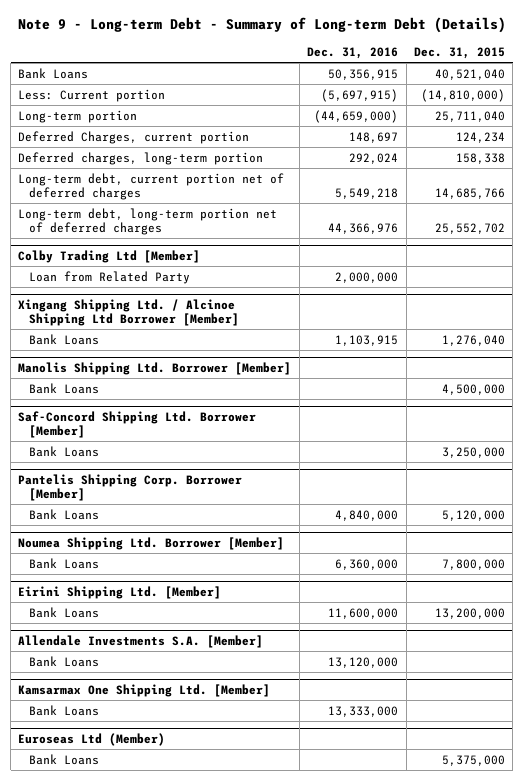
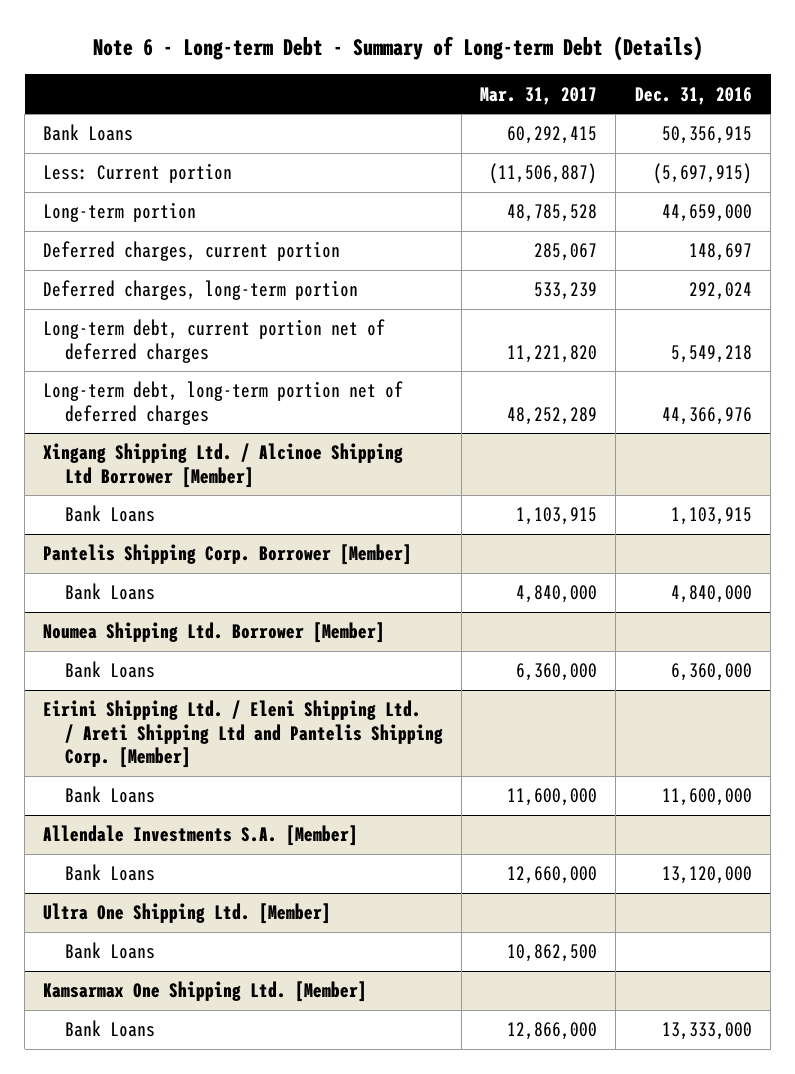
[17,17,506,34] Note 9 - Long-term Debt - Summary of Long-term Debt (Details) -> [92,35,703,61] Note 6 - Long-term Debt - Summary of Long-term Debt (Details)
[413,46,505,59] Dec. 31, 2015 -> none
none -> [480,86,598,105] Mar. 31, 2017
[314,109,399,123] (44,659,000) -> [661,204,752,223] 44,659,000
[18,130,250,144] Deferred Charges, current portion -> [43,241,341,262] Deferred charges, current portion
[18,249,201,263] Colby Trading Ltd [Member] -> none
[29,270,191,284] Loan from Related Party -> none
[18,361,292,375] Manolis Shipping Ltd. Borrower [Member] -> none
[29,382,100,394] Bank Loans -> none
[18,410,257,438] Saf-Concord Shipping Ltd. Borrower [Member] -> none
[29,445,100,457] Bank Loans -> none
[18,585,222,599] Eirini Shipping Ltd. [Member] -> none
none -> [43,700,443,769] Eirini Shipping Ltd. / Eleni Shipping Ltd. / Areti Shipping Ltd and Pantelis Shipping Corp. [Member]
none -> [43,903,332,925] Ultra One Shipping Ltd. [Member]
none -> [64,942,155,960] Bank Loans
[18,732,166,746] Euroseas Ltd (Member) -> none
[29,753,100,765] Bank Loans -> none

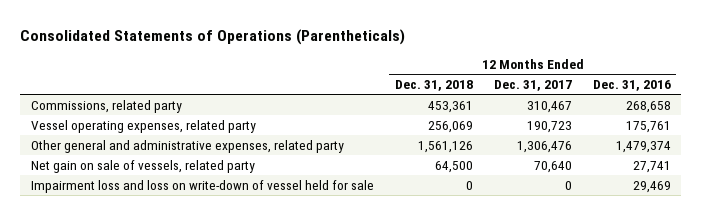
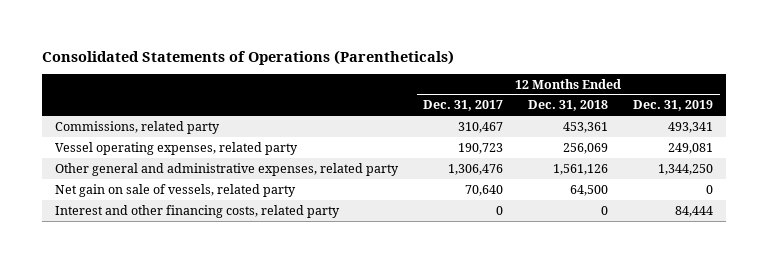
[592,79,671,91] Dec. 31, 2016 -> none
none -> [633,100,714,112] Dec. 31, 2019
[30,179,374,193] Impairment loss and loss on write-down of vessel held for sale -> none
none -> [54,204,340,218] Interest and other financing costs, related party

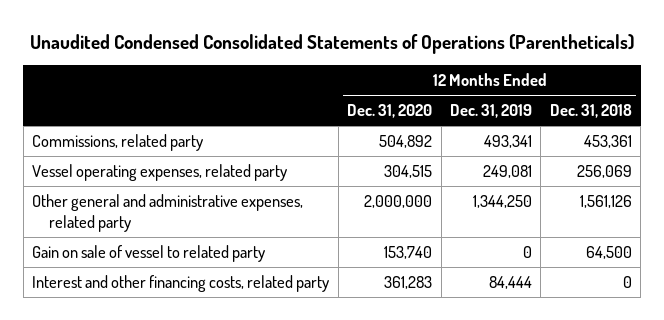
[42,49,455,65] Consolidated Statements of Operations (Parentheticals) -> [30,33,635,54] Unaudited Condensed Consolidated Statements of Operations (Parentheticals)
[423,100,504,112] Dec. 31, 2017 -> none
none -> [347,104,433,119] Dec. 31, 2020
[54,183,296,197] Net gain on sale of vessels, related party -> [32,244,266,262] Gain on sale of vessel to related party

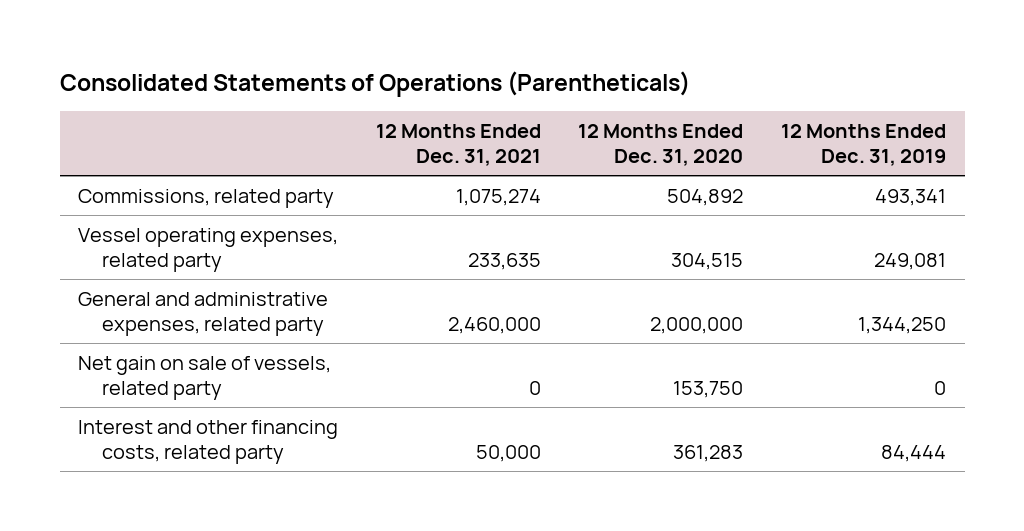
[30,33,635,54] Unaudited Condensed Consolidated Statements of Operations (Parentheticals) -> [59,70,690,97] Consolidated Statements of Operations (Parentheticals)
[549,104,632,119] Dec. 31, 2018 -> none
none -> [375,123,541,166] 12 Months Ended Dec. 31, 2021
[32,193,304,232] Other general and administrative expenses, related party -> [78,291,329,337] General and administrative expenses, related party
[32,244,266,262] Gain on sale of vessel to related party -> [78,355,332,401] Net gain on sale of vessels, related party
[384,245,433,259] 153,740 -> [673,381,744,399] 153,750

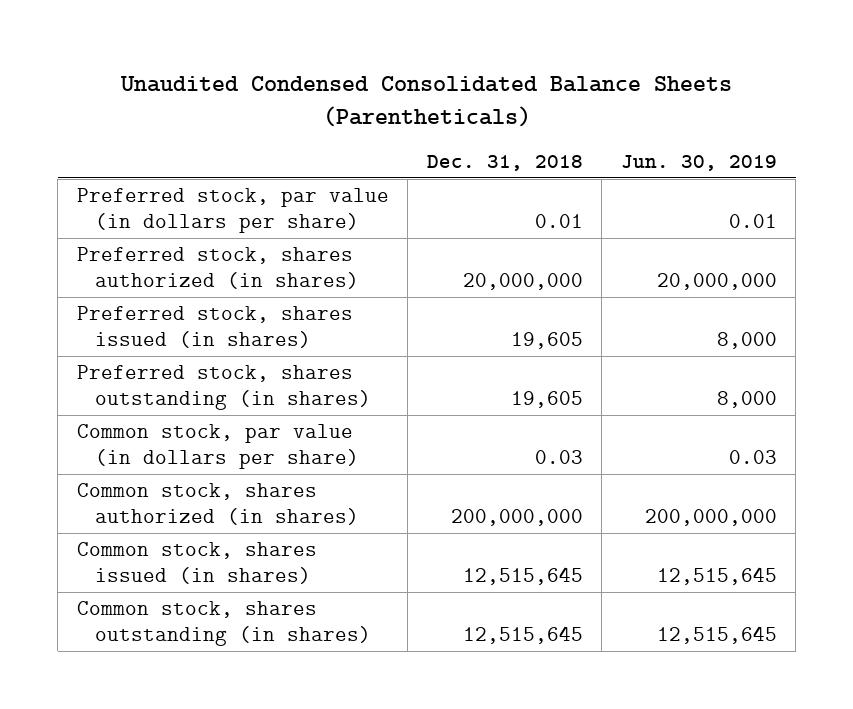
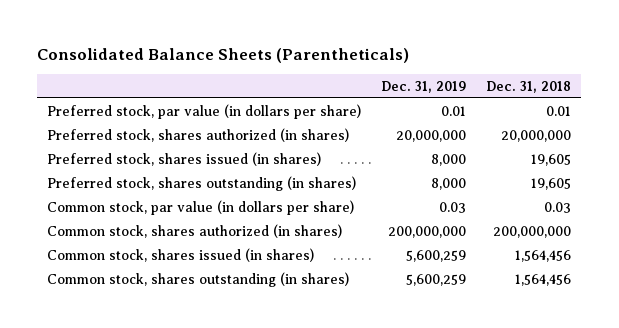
[119,75,732,128] Unaudited Condensed Consolidated Balance Sheets (Parentheticals) -> [37,47,410,63] Consolidated Balance Sheets (Parentheticals)
[620,155,777,172] Jun. 30, 2019 -> none
none -> [381,80,467,93] Dec. 31, 2019
[462,567,583,586] 12,515,645 -> [515,249,572,262] 1,564,456
[462,626,583,645] 12,515,645 -> [515,273,572,286] 1,564,456

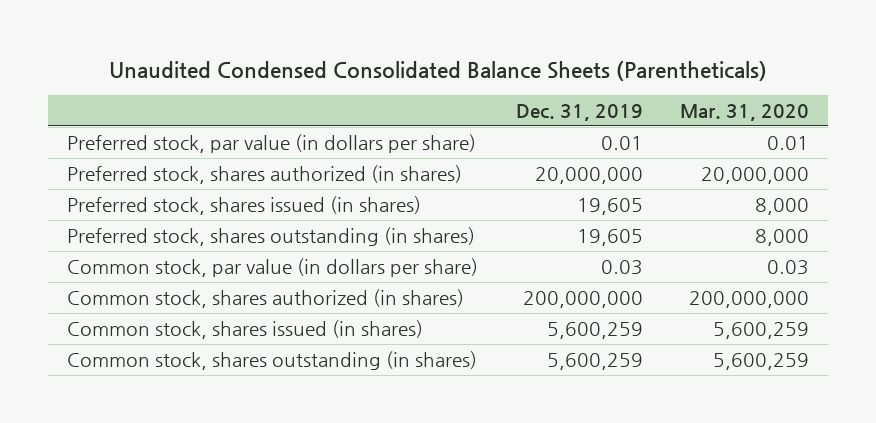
[37,47,410,63] Consolidated Balance Sheets (Parentheticals) -> [109,60,768,81] Unaudited Condensed Consolidated Balance Sheets (Parentheticals)
[486,80,572,93] Dec. 31, 2018 -> none
none -> [680,103,810,121] Mar. 31, 2020
[431,153,467,166] 8,000 -> [576,197,643,215] 19,605
[431,177,467,190] 8,000 -> [576,228,643,246] 19,605

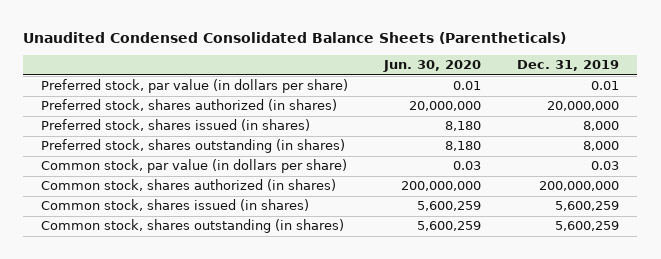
[680,103,810,121] Mar. 31, 2020 -> none
none -> [383,60,482,73] Jun. 30, 2020
[576,197,643,215] 19,605 -> [583,121,620,132] 8,000
[576,228,643,246] 19,605 -> [583,141,620,152] 8,000

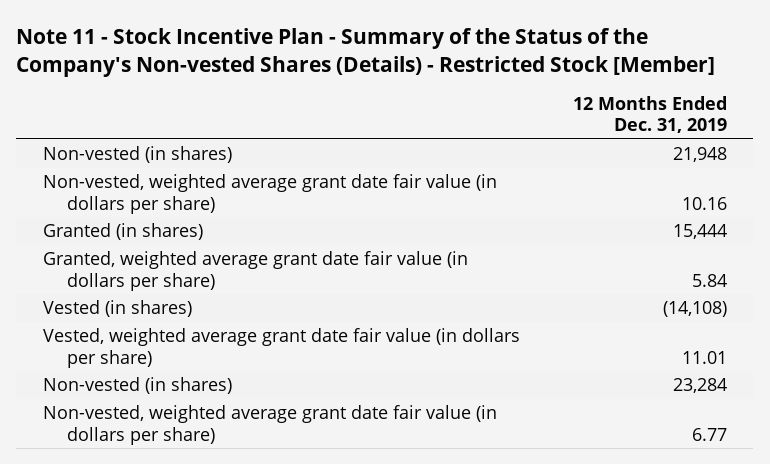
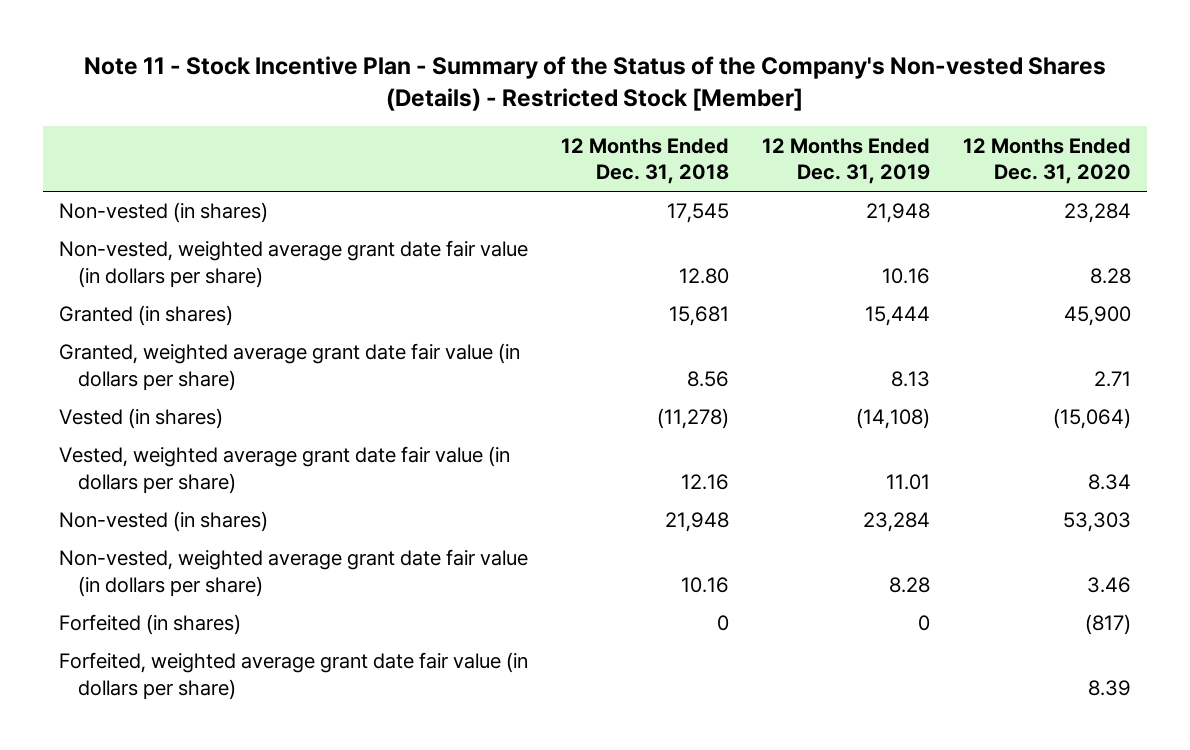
none -> [560,137,729,185] 12 Months Ended Dec. 31, 2018
none -> [962,137,1131,185] 12 Months Ended Dec. 31, 2020
[691,273,727,287] 5.84 -> [890,370,930,387] 8.13
[691,427,727,441] 6.77 -> [888,576,930,593] 8.28
none -> [58,614,241,636] Forfeited (in shares)
none -> [58,652,528,700] Forfeited, weighted average grant date fair value (in dollars per share)

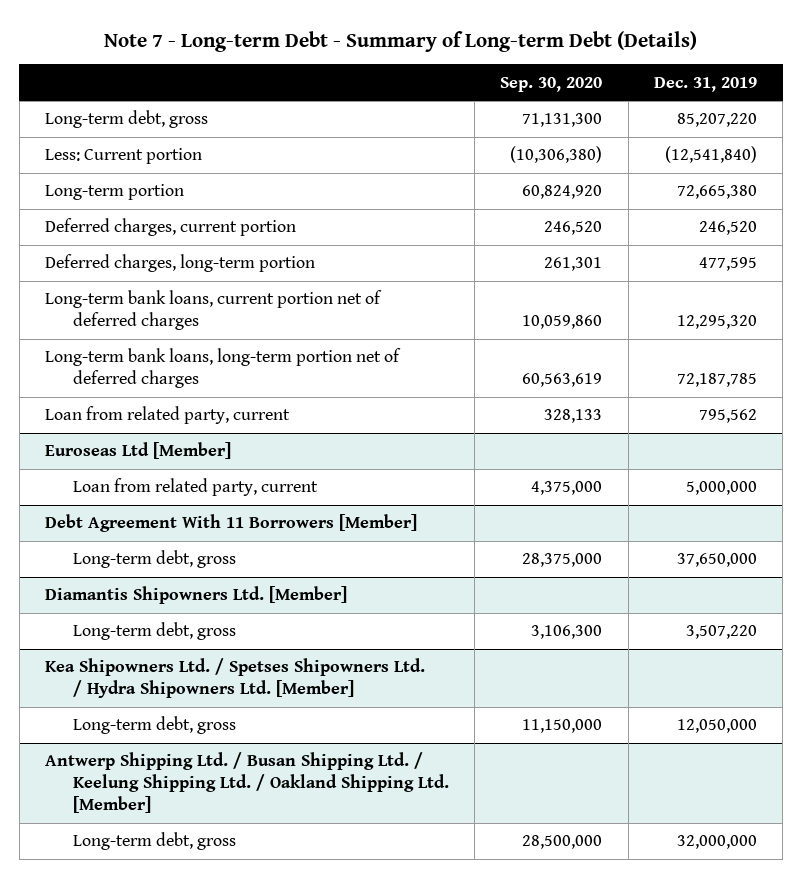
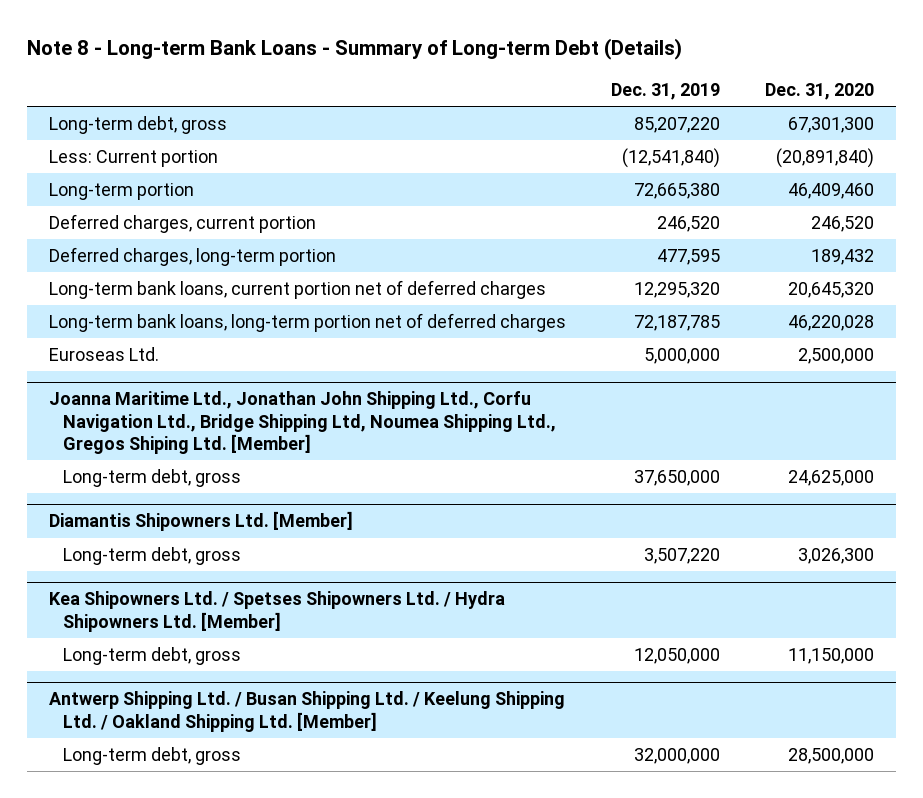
[104,30,698,52] Note 7 - Long-term Debt - Summary of Long-term Debt (Details) -> [27,37,683,60] Note 8 - Long-term Bank Loans - Summary of Long-term Debt (Details)
[500,76,603,92] Sep. 30, 2020 -> none
none -> [764,82,874,100] Dec. 31, 2020
[44,406,290,425] Loan from related party, current -> none
[44,442,231,460] Euroseas Ltd [Member] -> none
[72,478,318,497] Loan from related party, current -> none
[44,514,417,533] Debt Agreement With 11 Borrowers [Member] -> none
none -> [49,347,160,362] Euroseas Ltd.
none -> [49,391,556,455] Joanna Maritime Ltd., Jonathan John Shipping Ltd., Corfu Navigation Ltd., Bridge Shipping Ltd, Noumea Shipping Ltd., Gregos Shiping Ltd. [Member]

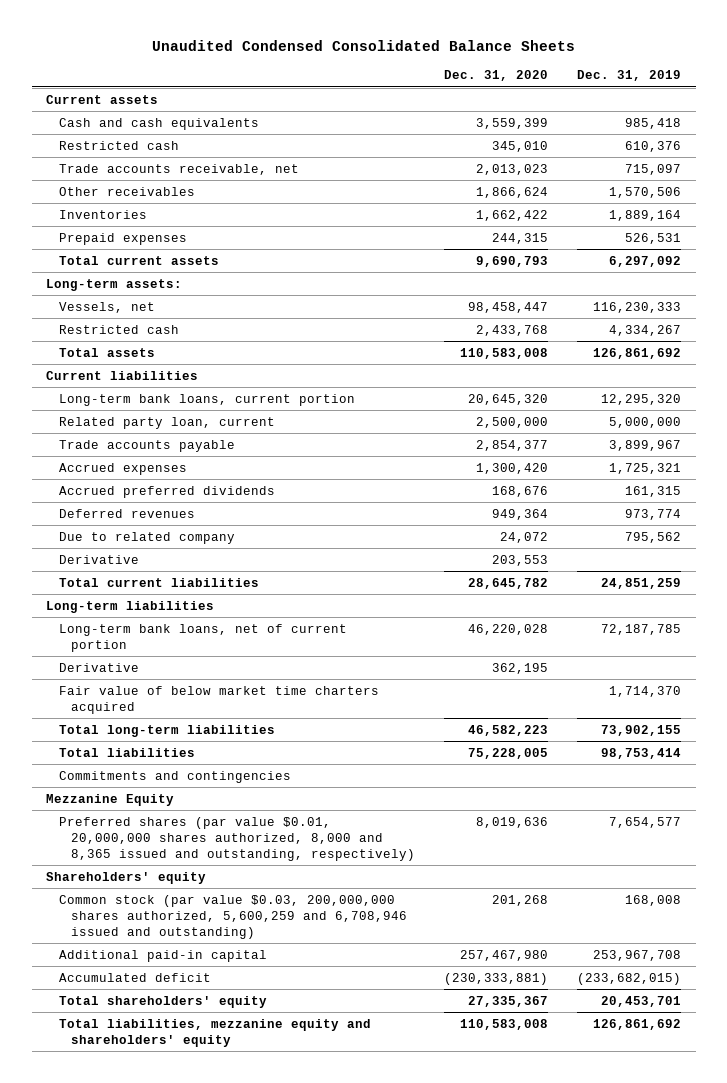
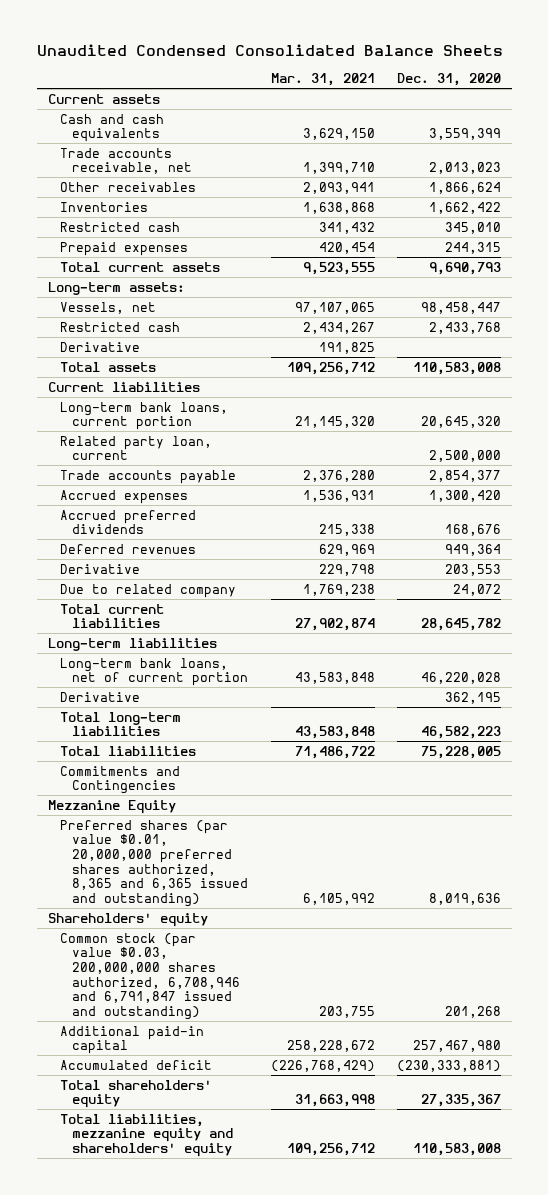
[577,70,682,82] Dec. 31, 2019 -> none
none -> [270,73,375,87] Mar. 31, 2021
[58,140,179,150] Restricted cash -> [60,221,181,232] Restricted cash
none -> [60,341,141,352] Derivative
[58,531,235,544] Due to related company -> [60,583,237,598] Due to related company
[58,685,379,714] Fair value of below market time charters acquired -> none
[58,770,291,783] Commitments and contingencies -> [60,765,181,795] Commitments and Contingencies
[58,816,416,861] Preferred shares (par value $0.01, 20,000,000 shares authorized, 8,000 and 8,365 issued and outstanding, respectively) -> [60,819,249,907] Preferred shares (par value $0.01, 20,000,000 preferred shares authorized, 8,365 and 6,365 issued and outstanding)
[58,894,408,939] Common stock (par value $0.03, 200,000,000 shares authorized, 5,600,259 and 6,708,946 issued and outstanding) -> [60,932,241,1020] Common stock (par value $0.03, 200,000,000 shares authorized, 6,708,946 and 6,791,847 issued and outstanding)

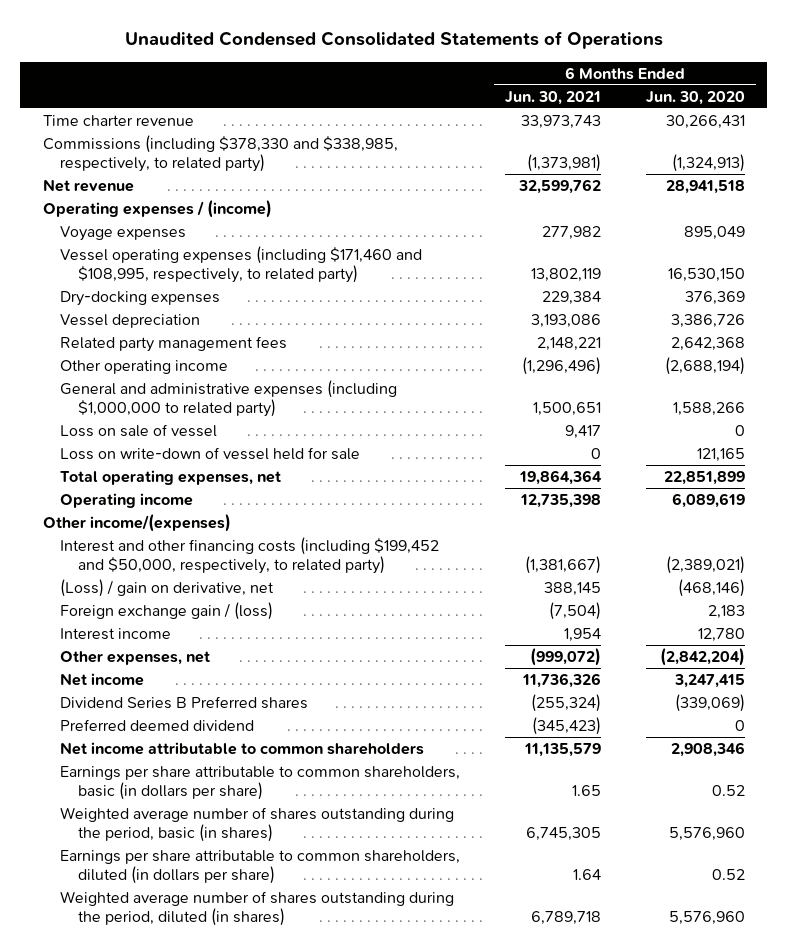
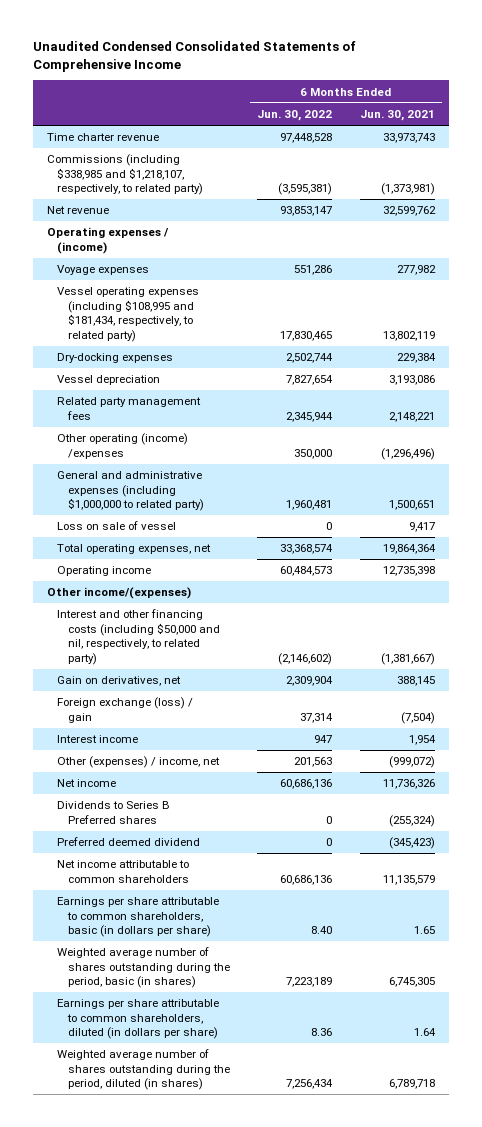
[124,31,663,50] Unaudited Condensed Consolidated Statements of Operations -> [33,40,357,72] Unaudited Condensed Consolidated Statements of Comprehensive Income
[646,90,746,105] Jun. 30, 2020 -> none
none -> [257,110,333,122] Jun. 30, 2022
[42,135,398,172] Commissions (including $378,330 and $338,985, respectively, to related party) -> [46,154,204,196] Commissions (including $338,985 and $1,218,107, respectively, to related party)
[60,246,423,283] Vessel operating expenses (including $171,460 and $108,995, respectively, to related party) -> [57,287,200,342] Vessel operating expenses (including $108,995 and $181,434, respectively, to related party)
[60,360,229,375] Other operating income -> [57,433,189,459] Other operating (income) /expenses
[60,447,361,461] Loss on write-down of vessel held for sale -> none
[60,537,440,574] Interest and other financing costs (including $199,452 and $50,000, respectively, to related party) -> [57,609,220,665] Interest and other financing costs (including $50,000 and nil, respectively, to related party)
[60,579,275,598] (Loss) / gain on derivative, net -> [57,676,182,687] Gain on derivatives, net
[60,602,274,621] Foreign exchange gain / (loss) -> [57,697,194,723] Foreign exchange (loss) / gain
[60,651,211,666] Other expenses, net -> [57,756,221,769] Other (expenses) / income, net
[60,696,309,710] Dividend Series B Preferred shares -> [57,801,171,824] Dividends to Series B Preferred shares

